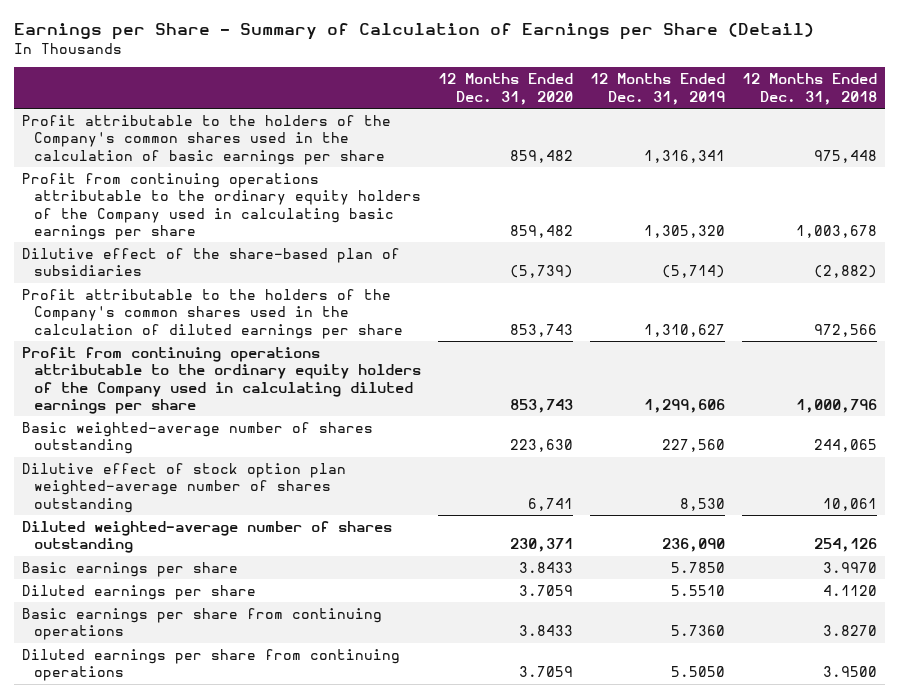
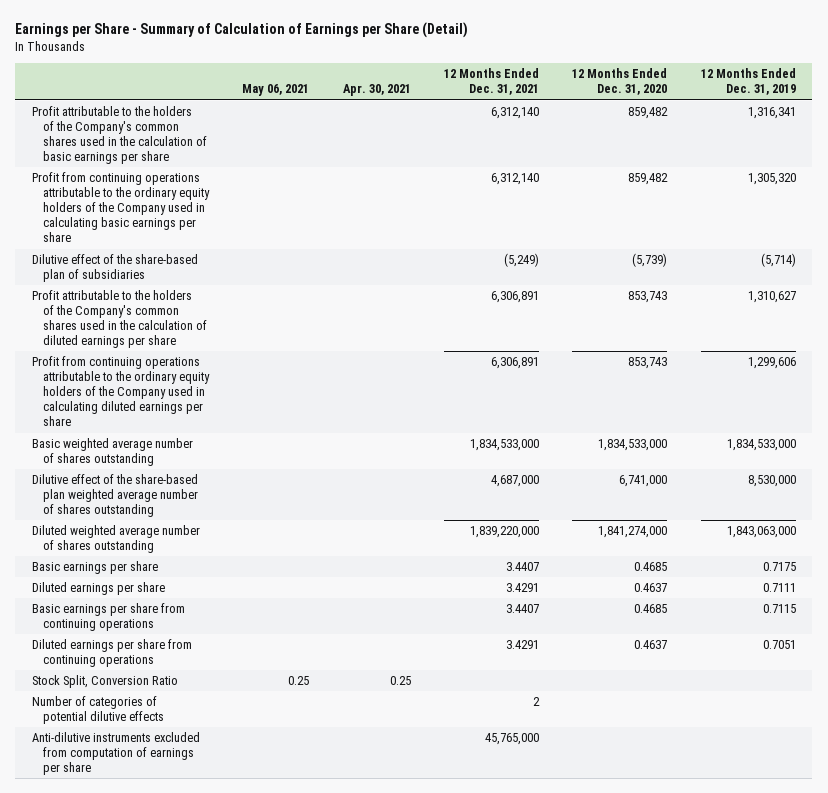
[741,73,877,105] 12 Months Ended Dec. 31, 2018 -> none
none -> [242,84,310,97] May 06, 2021
none -> [342,84,411,97] Apr. 30, 2021
none -> [443,68,539,96] 12 Months Ended Dec. 31, 2021
[22,421,374,455] Basic weighted-average number of shares outstanding -> [31,437,193,467] Basic weighted average number of shares outstanding
[509,439,573,453] 223,630 -> [598,438,668,451] 1,834,533,000
[661,439,725,453] 227,560 -> [726,438,796,451] 1,834,533,000
[22,462,347,513] Dilutive effect of stock option plan weighted-average number of shares outstanding -> [31,473,198,518] Dilutive effect of the share-based plan weighted average number of shares outstanding
[527,497,573,511] 6,741 -> [619,474,668,487] 6,741,000
[679,497,725,511] 8,530 -> [747,474,796,487] 8,530,000
[22,520,393,554] Diluted weighted-average number of shares outstanding -> [31,524,200,554] Diluted weighted average number of shares outstanding
[509,538,573,553] 230,371 -> [598,525,668,538] 1,841,274,000
[661,538,725,553] 236,090 -> [726,525,796,538] 1,843,063,000
[518,561,573,573] 3.8433 -> [634,561,668,571] 0.4685
[670,561,725,573] 5.7850 -> [762,561,796,571] 0.7175
[518,584,573,596] 3.7059 -> [634,582,668,592] 0.4637
[670,584,725,596] 5.5510 -> [762,582,796,592] 0.7111
[518,625,573,637] 3.8433 -> [634,603,668,613] 0.4685
[670,625,725,637] 5.7360 -> [762,603,796,613] 0.7115
[518,666,573,678] 3.7059 -> [634,639,668,649] 0.4637
[670,666,725,678] 5.5050 -> [762,639,796,649] 0.7051
none -> [31,674,178,688] Stock Split, Conversion Ratio
none -> [31,695,164,725] Number of categories of potential dilutive effects
none -> [31,731,200,776] Anti-dilutive instruments excluded from computation of earnings per share

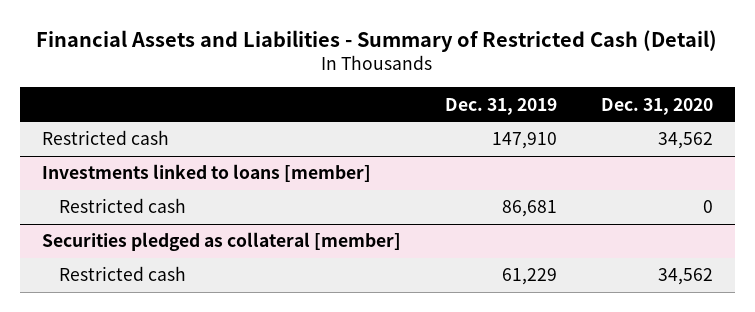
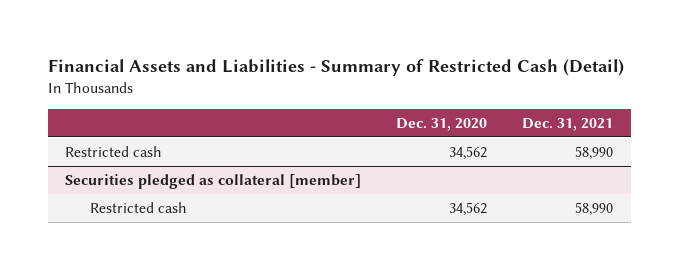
[444,97,557,115] Dec. 31, 2019 -> none
none -> [522,117,614,131] Dec. 31, 2021
[41,164,371,183] Investments linked to loans [member] -> none
[59,198,187,214] Restricted cash -> none

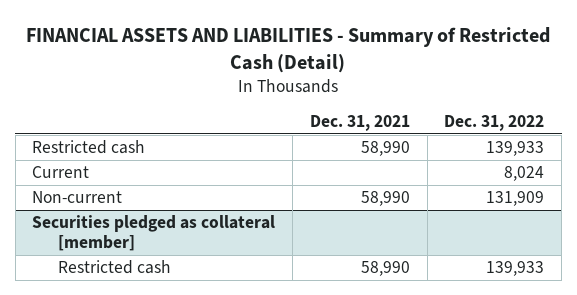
[47,58,624,76] Financial Assets and Liabilities - Summary of Restricted Cash (Detail) -> [26,26,551,73] FINANCIAL ASSETS AND LIABILITIES - Summary of Restricted Cash (Detail)
[396,117,488,131] Dec. 31, 2020 -> none
none -> [444,115,545,132] Dec. 31, 2022
none -> [32,166,90,179] Current
none -> [32,191,123,204] Non-current

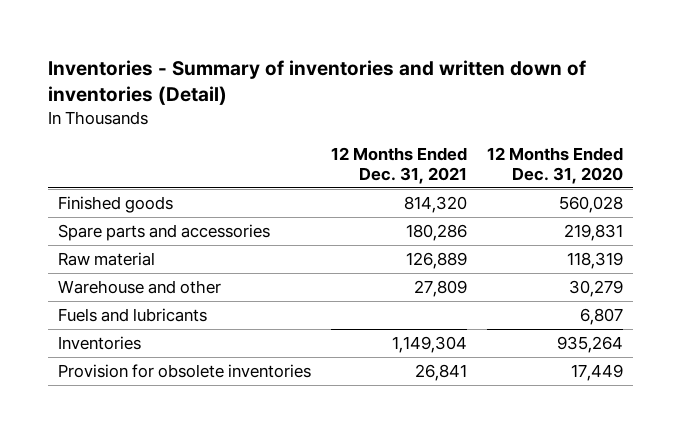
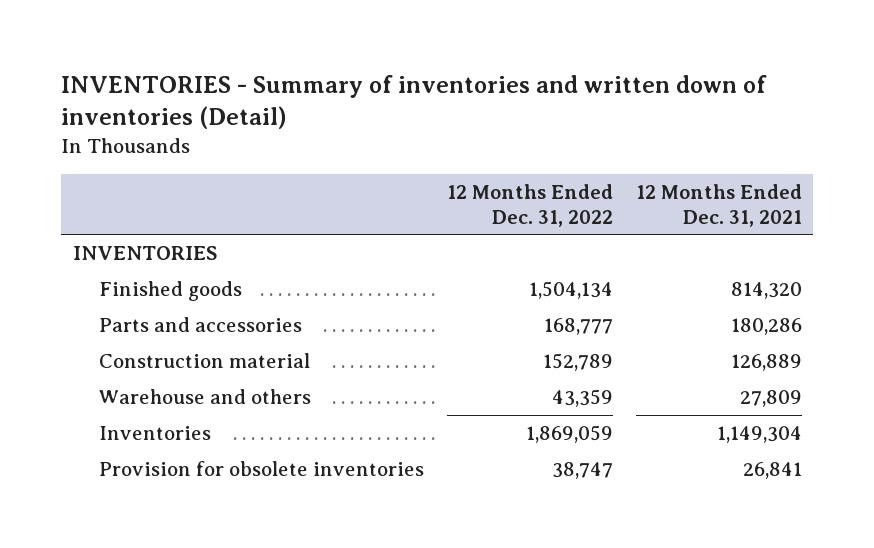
[48,59,587,105] Inventories - Summary of inventories and written down of inventories (Detail) -> [61,75,768,130] INVENTORIES - Summary of inventories and written down of inventories (Detail)
[486,147,623,184] 12 Months Ended Dec. 31, 2020 -> none
none -> [446,183,613,227] 12 Months Ended Dec. 31, 2022
none -> [72,245,217,260] INVENTORIES
[58,307,208,322] Fuels and lubricants -> none
[58,223,271,241] Spare parts and accessories -> [98,316,302,332] Parts and accessories
[58,251,156,266] Raw material -> [98,352,310,368] Construction material
[58,279,222,294] Warehouse and other -> [98,388,311,404] Warehouse and others

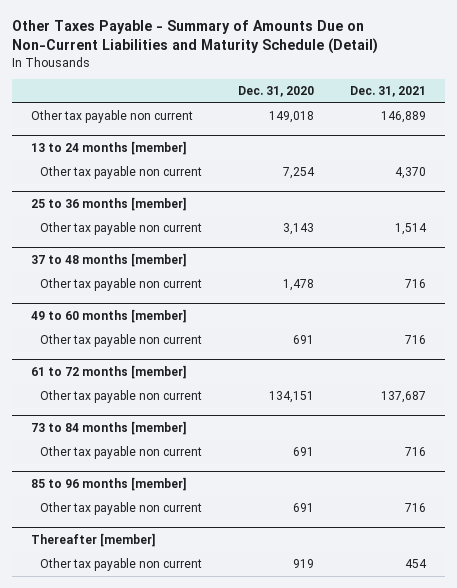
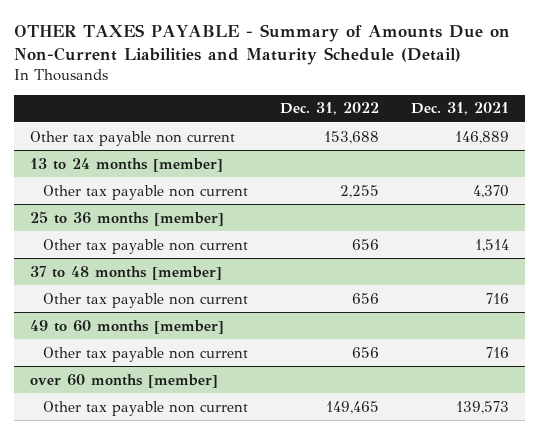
[12,20,379,55] Other Taxes Payable - Summary of Amounts Due on Non-Current Liabilities and Maturity Schedule (Detail) -> [13,23,510,65] OTHER TAXES PAYABLE - Summary of Amounts Due on Non-Current Liabilities and Maturity Schedule (Detail)
[238,86,315,98] Dec. 31, 2020 -> none
none -> [279,102,379,116] Dec. 31, 2022
[30,421,187,436] 73 to 84 months [member] -> none
[39,446,202,460] Other tax payable non current -> none
[30,477,187,492] 85 to 96 months [member] -> none
[39,502,202,516] Other tax payable non current -> none
[30,533,156,548] Thereafter [member] -> none
[39,558,202,572] Other tax payable non current -> none
[30,365,187,380] 61 to 72 months [member] -> [29,373,218,388] over 60 months [member]
[381,391,427,404] 137,687 -> [455,400,509,414] 139,573

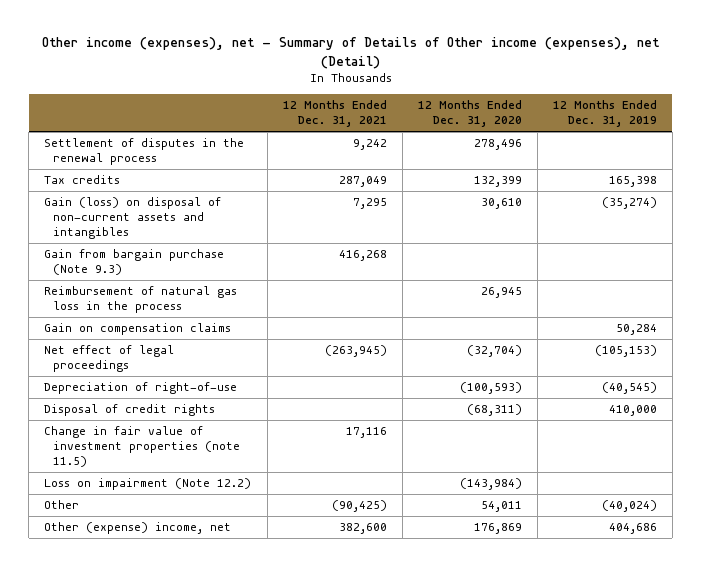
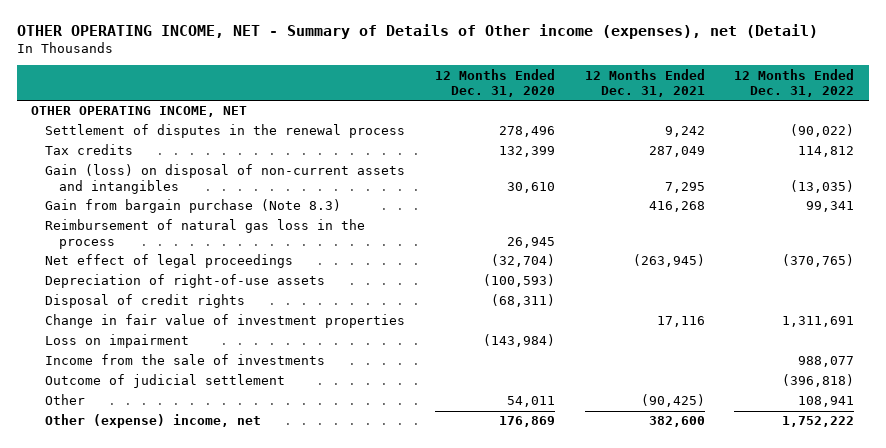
[41,37,660,69] Other income (expenses), net - Summary of Details of Other income (expenses), net (Detail) -> [16,23,818,39] OTHER OPERATING INCOME, NET - Summary of Details of Other income (expenses), net (Detail)
[552,100,657,128] 12 Months Ended Dec. 31, 2019 -> none
none -> [734,68,855,98] 12 Months Ended Dec. 31, 2022
none -> [31,106,248,118] OTHER OPERATING INCOME, NET
[44,249,225,276] Gain from bargain purchase (Note 9.3) -> [45,199,342,214] Gain from bargain purchase (Note 8.3)
[44,323,232,336] Gain on compensation claims -> none
[44,382,238,395] Depreciation of right-of-use -> [45,274,326,289] Depreciation of right-of-use assets
[44,426,240,468] Change in fair value of investment properties (note 11.5) -> [45,314,406,329] Change in fair value of investment properties
[44,478,252,491] Loss on impairment (Note 12.2) -> [45,334,190,349] Loss on impairment
none -> [45,354,326,366] Income from the sale of investments
none -> [45,374,286,389] Outcome of judicial settlement

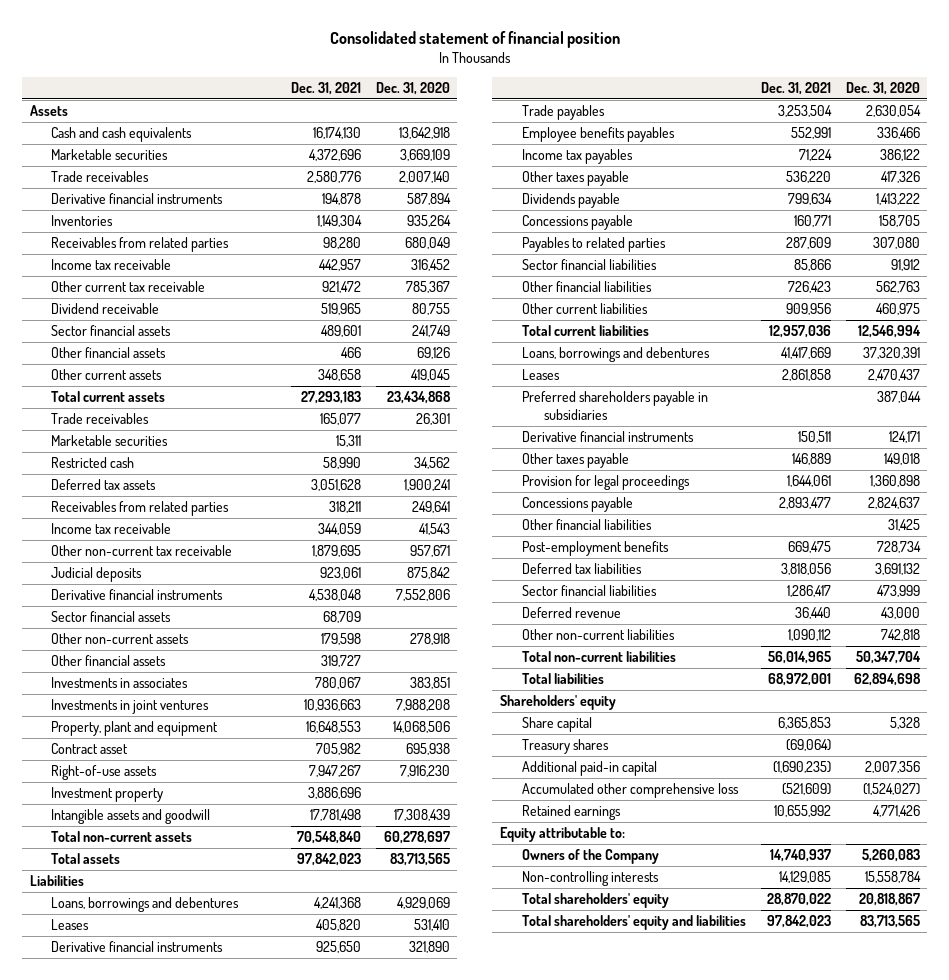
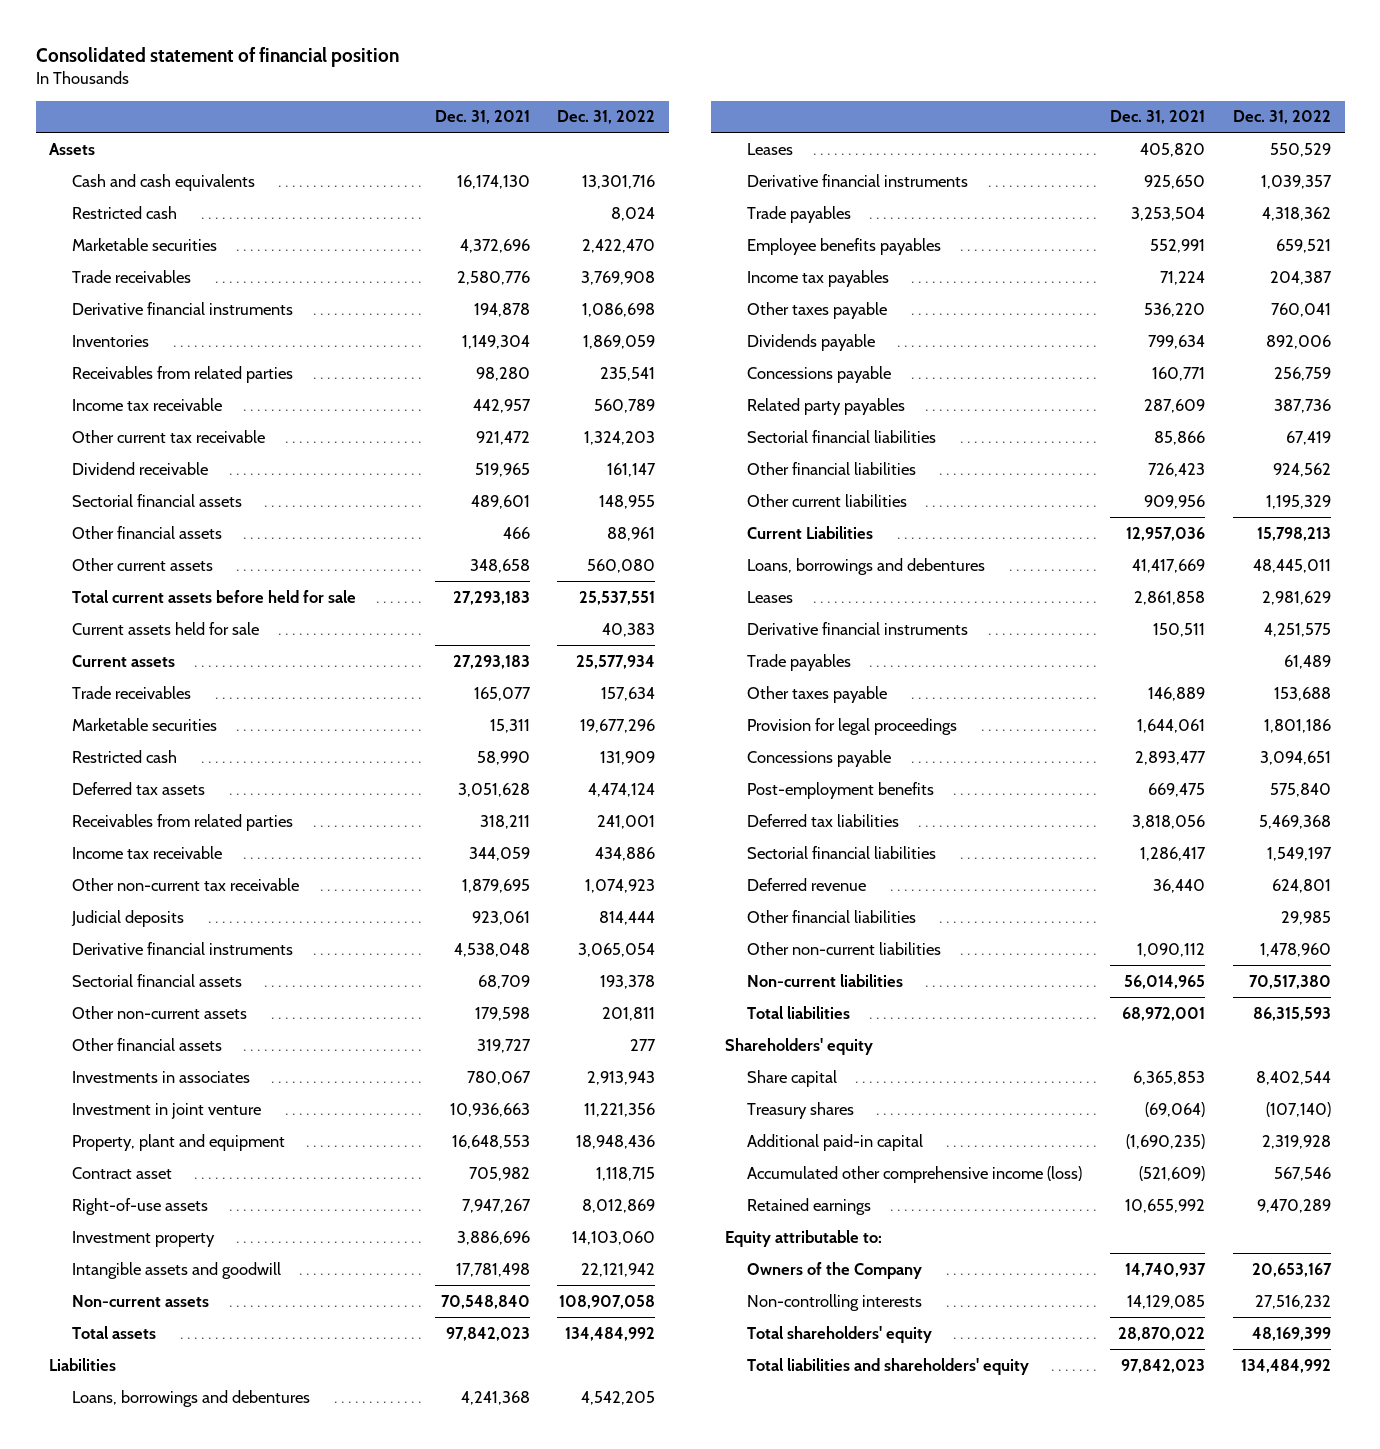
[375,81,450,95] Dec. 31, 2020 -> none
none -> [557,110,656,125] Dec. 31, 2022
none -> [72,205,178,219] Restricted cash
[51,325,172,337] Sector financial assets -> [72,493,243,507] Sectorial financial assets
none -> [72,589,357,603] Total current assets before held for sale
none -> [72,621,260,635] Current assets held for sale
[51,391,166,403] Total current assets -> [72,654,176,667] Current assets
[51,611,172,623] Sector financial assets -> [72,973,243,987] Sectorial financial assets
[51,699,210,715] Investments in joint ventures -> [72,1102,262,1119] Investment in joint venture
[51,831,193,843] Total non-current assets -> [72,1294,210,1307] Non-current assets
[521,237,666,253] Payables to related parties -> [747,397,906,415] Related party payables
[521,259,657,271] Sector financial liabilities -> [747,429,937,443] Sectorial financial liabilities
[521,325,649,337] Total current liabilities -> [747,525,874,539] Current Liabilities
[521,391,708,421] Preferred shareholders payable in subsidiaries -> none
none -> [747,653,852,671] Trade payables
[521,585,657,597] Sector financial liabilities -> [747,845,937,859] Sectorial financial liabilities
[521,519,652,531] Other financial liabilities -> [747,909,917,923] Other financial liabilities
[521,651,676,663] Total non-current liabilities -> [747,973,904,987] Non-current liabilities
[521,783,739,799] Accumulated other comprehensive loss -> [747,1165,1083,1183] Accumulated other comprehensive income (loss)
[521,915,746,931] Total shareholders' equity and liabilities -> [747,1357,1030,1375] Total liabilities and shareholders' equity

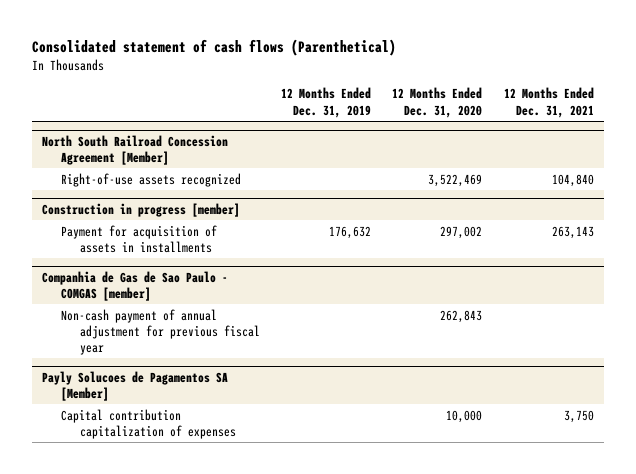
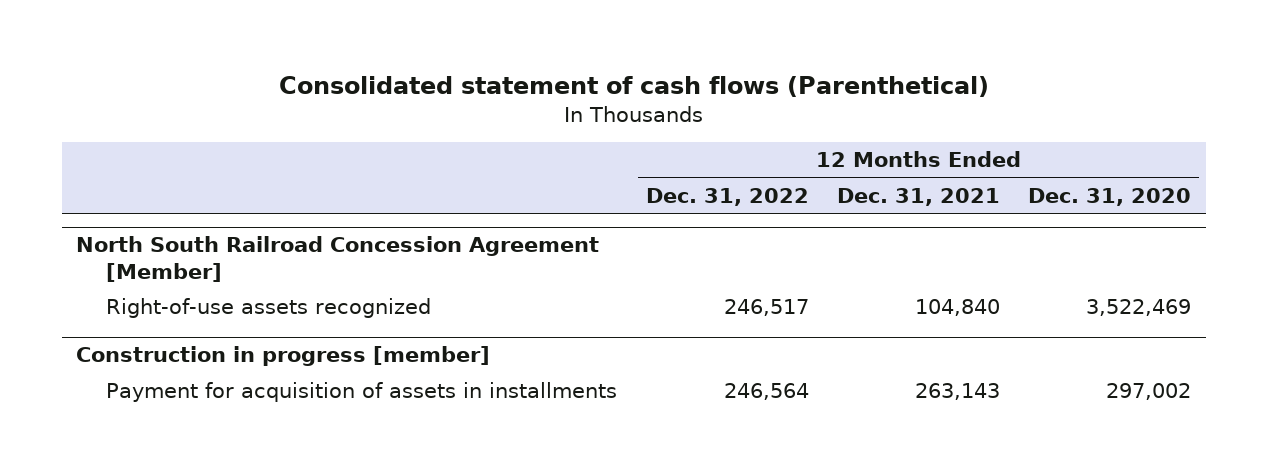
[281,87,372,118] 12 Months Ended Dec. 31, 2019 -> none
none -> [645,187,809,206] Dec. 31, 2022
[42,270,229,301] Companhia de Gas de Sao Paulo - COMGAS [member] -> none
[61,308,260,355] Non-cash payment of annual adjustment for previous fiscal year -> none
[42,370,229,401] Payly Solucoes de Pagamentos SA [Member] -> none
[61,408,236,439] Capital contribution capitalization of expenses -> none

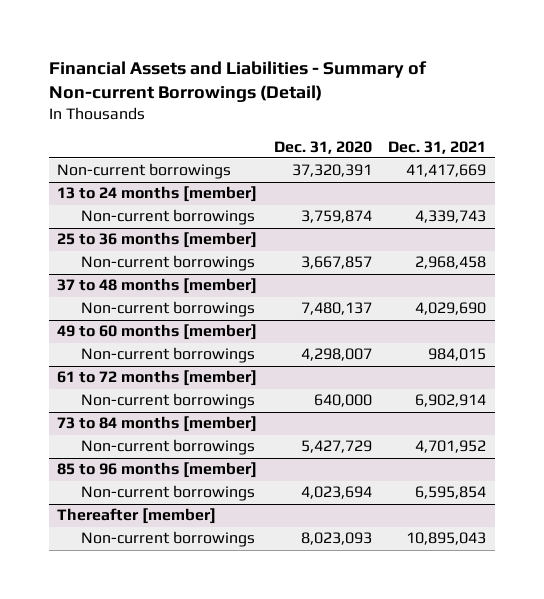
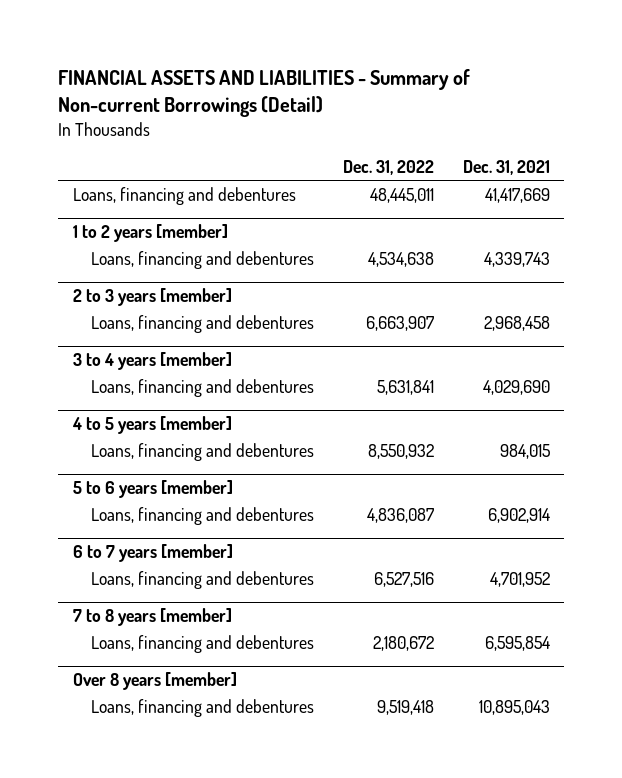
[49,60,428,103] Financial Assets and Liabilities - Summary of Non-current Borrowings (Detail) -> [58,69,471,118] FINANCIAL ASSETS AND LIABILITIES - Summary of Non-current Borrowings (Detail)
[273,140,372,154] Dec. 31, 2020 -> none
none -> [342,159,434,175] Dec. 31, 2022
[57,163,232,180] Non-current borrowings -> [72,186,296,205] Loans, financing and debentures
[57,186,258,203] 13 to 24 months [member] -> [72,224,228,243] 1 to 2 years [member]
[81,209,256,226] Non-current borrowings -> [91,250,315,269] Loans, financing and debentures
[57,232,258,249] 25 to 36 months [member] -> [72,288,232,307] 2 to 3 years [member]
[81,255,256,272] Non-current borrowings -> [91,314,315,333] Loans, financing and debentures
[57,278,258,295] 37 to 48 months [member] -> [72,352,232,371] 3 to 4 years [member]
[81,301,256,318] Non-current borrowings -> [91,378,315,397] Loans, financing and debentures
[57,324,258,341] 49 to 60 months [member] -> [71,416,232,435] 4 to 5 years [member]
[81,347,256,364] Non-current borrowings -> [91,442,315,461] Loans, financing and debentures
[57,370,258,387] 61 to 72 months [member] -> [72,480,233,499] 5 to 6 years [member]
[81,393,256,410] Non-current borrowings -> [91,506,315,525] Loans, financing and debentures
[57,416,258,433] 73 to 84 months [member] -> [72,544,233,563] 6 to 7 years [member]
[81,439,256,456] Non-current borrowings -> [91,570,315,589] Loans, financing and debentures
[57,462,258,479] 85 to 96 months [member] -> [72,608,232,627] 7 to 8 years [member]
[81,485,256,502] Non-current borrowings -> [91,634,315,653] Loans, financing and debentures
[57,508,217,525] Thereafter [member] -> [72,672,237,691] Over 8 years [member]
[81,531,256,548] Non-current borrowings -> [91,698,315,717] Loans, financing and debentures

